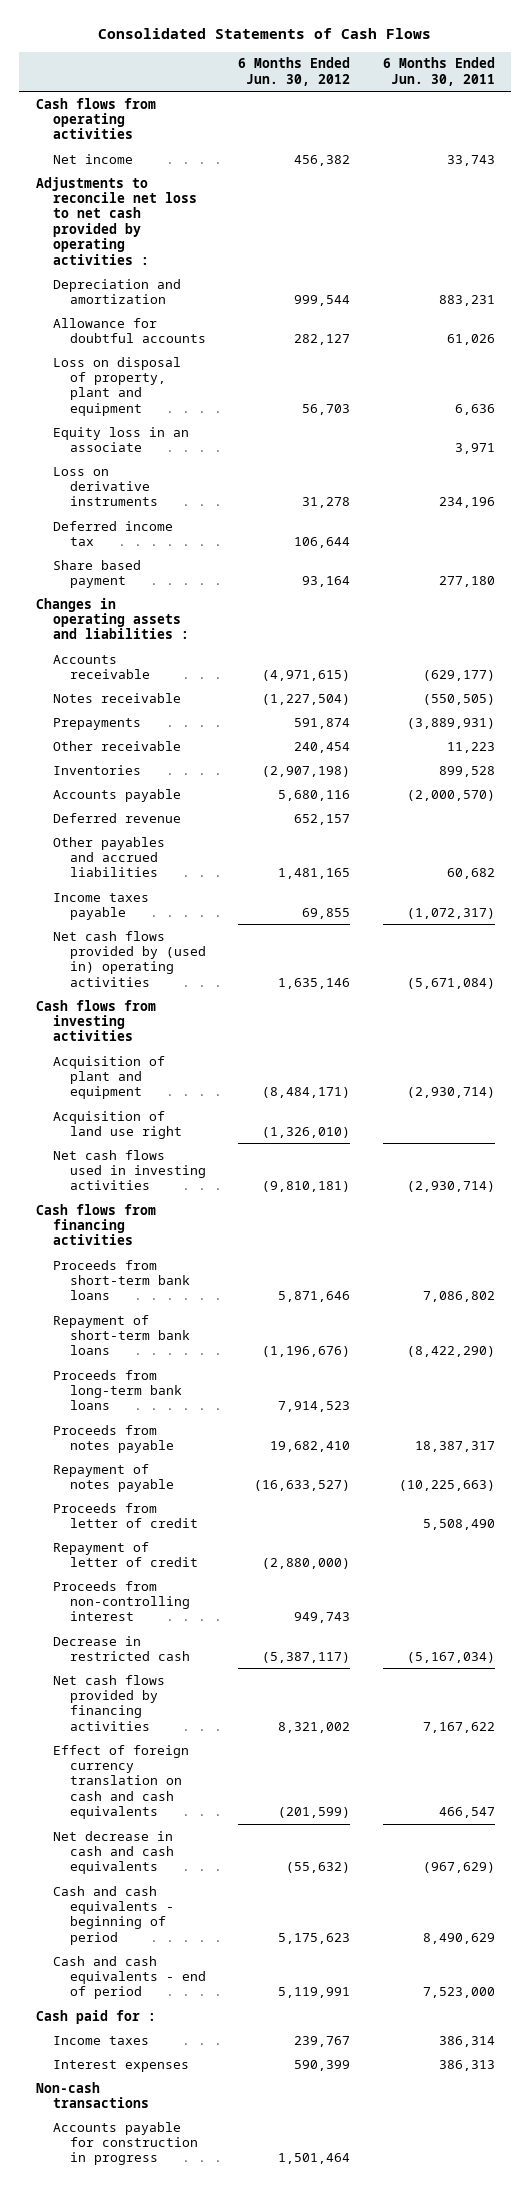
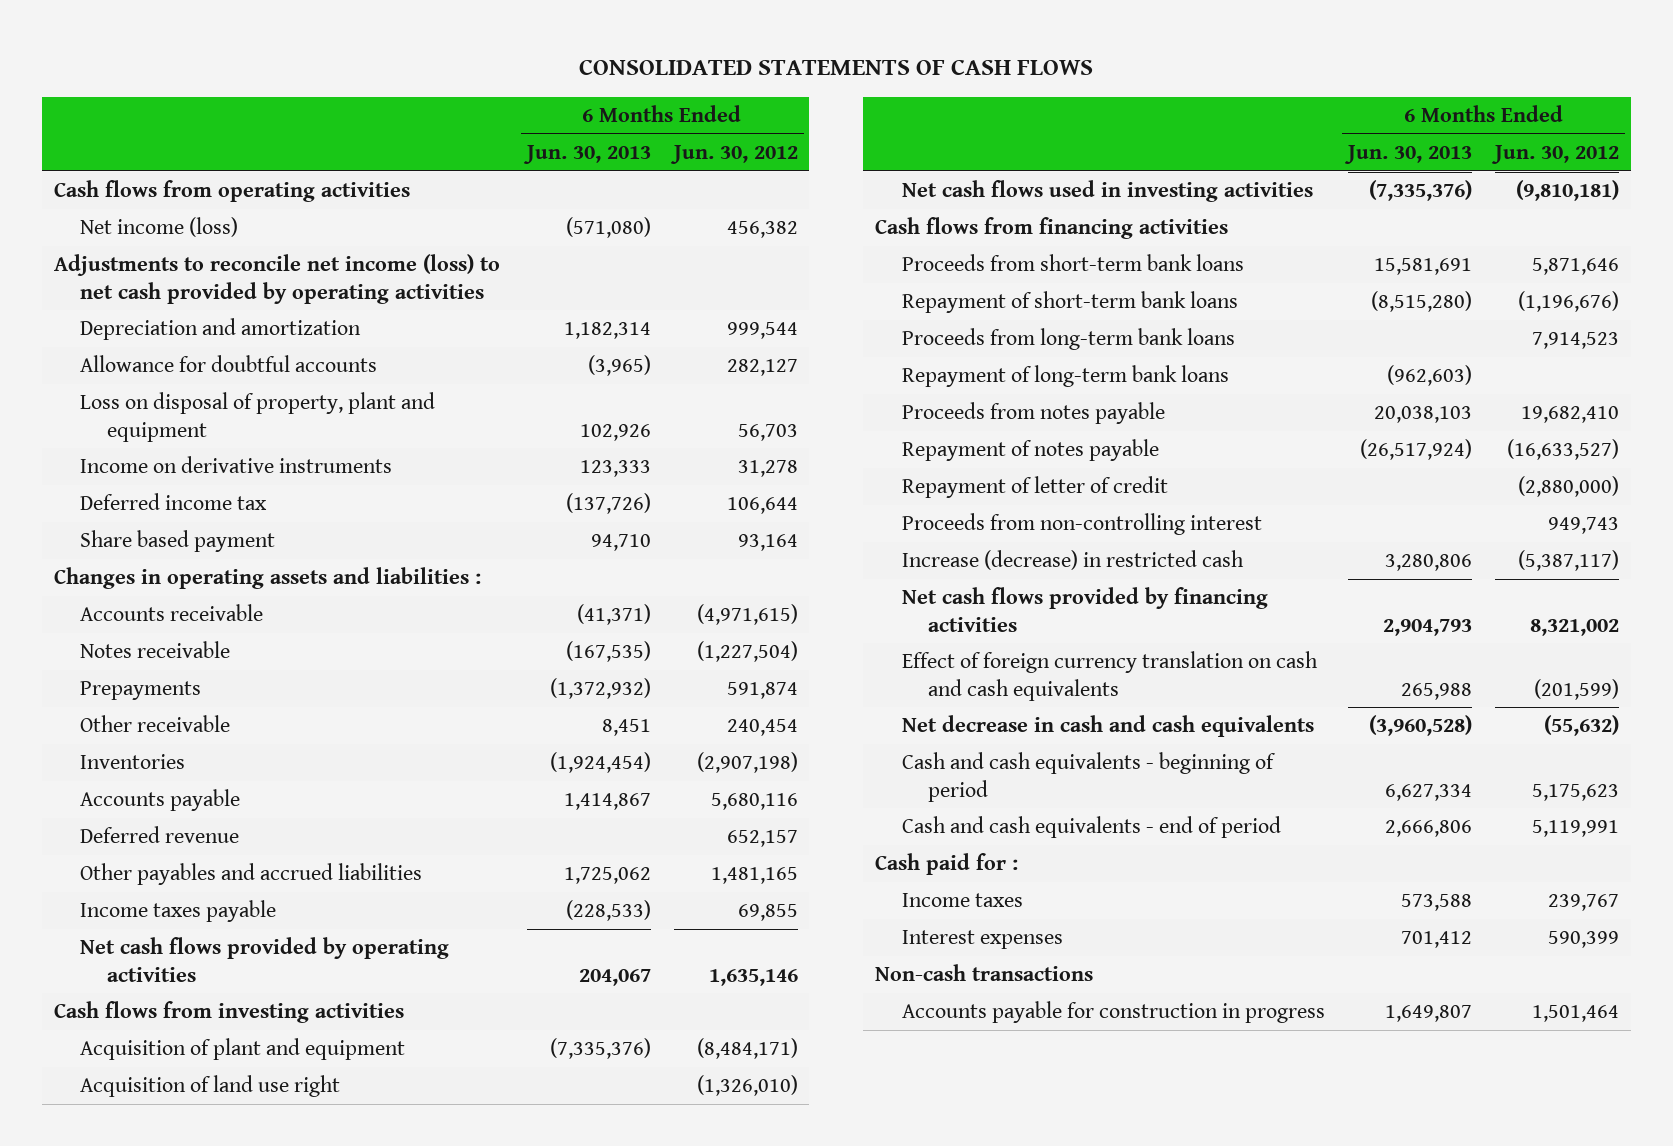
[98,28,432,40] Consolidated Statements of Cash Flows -> [579,59,1094,76] CONSOLIDATED STATEMENTS OF CASH FLOWS
[382,57,495,86] 6 Months Ended Jun. 30, 2011 -> none
none -> [522,144,651,164] Jun. 30, 2013
[52,153,133,164] Net income -> [80,217,239,238] Net income (loss)
[35,176,197,265] Adjustments to reconcile net loss to net cash provided by operating activities : -> [53,254,500,304] Adjustments to reconcile net income (loss) to net cash provided by operating activities
[52,426,189,453] Equity loss in an associate -> none
[52,466,158,507] Loss on derivative instruments -> [80,456,393,474] Income on derivative instruments
[52,930,206,987] Net cash flows provided by (used in) operating activities -> [80,937,450,982] Net cash flows provided by operating activities
none -> [901,365,1229,388] Repayment of long-term bank loans
[52,1502,198,1529] Proceeds from letter of credit -> none
[52,1635,190,1662] Decrease in restricted cash -> [901,550,1244,571] Increase (decrease) in restricted cash

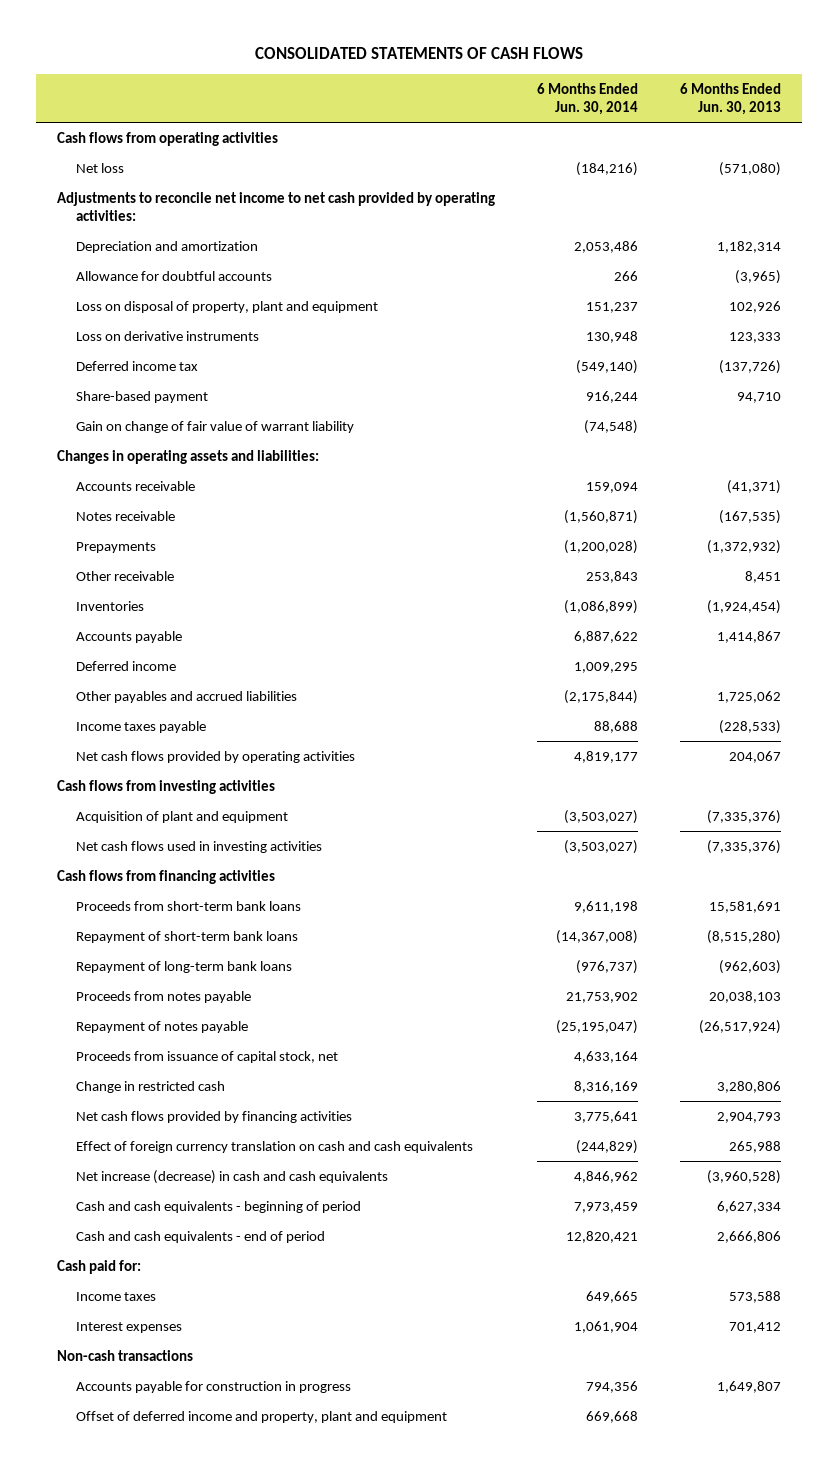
[669,144,798,164] Jun. 30, 2012 -> none
none -> [536,83,638,116] 6 Months Ended Jun. 30, 2014
[80,217,239,238] Net income (loss) -> [75,162,124,173] Net loss
[53,254,500,304] Adjustments to reconcile net income (loss) to net cash provided by operating activities -> [57,191,496,221] Adjustments to reconcile net income to net cash provided by operating activities:
[80,456,393,474] Income on derivative instruments -> [75,330,259,341] Loss on derivative instruments
[80,530,276,553] Share based payment -> [75,390,208,403] Share-based payment
none -> [75,420,354,433] Gain on change of fair value of warrant liability
[53,567,481,590] Changes in operating assets and liabilities : -> [57,449,320,464] Changes in operating assets and liabilities:
[80,826,240,844] Deferred revenue -> [75,660,176,671] Deferred income
[80,1075,341,1098] Acquisition of land use right -> none
[901,328,1235,351] Proceeds from long-term bank loans -> none
[901,476,1168,499] Repayment of letter of credit -> none
[901,513,1262,536] Proceeds from non-controlling interest -> none
none -> [75,1050,338,1063] Proceeds from issuance of capital stock, net
[901,550,1244,571] Increase (decrease) in restricted cash -> [75,1080,225,1093] Change in restricted cash
[901,715,1314,738] Net decrease in cash and cash equivalents -> [75,1169,388,1184] Net increase (decrease) in cash and cash equivalents
[874,853,1018,876] Cash paid for : -> [57,1259,142,1274] Cash paid for:
none -> [75,1410,447,1423] Offset of deferred income and property, plant and equipment

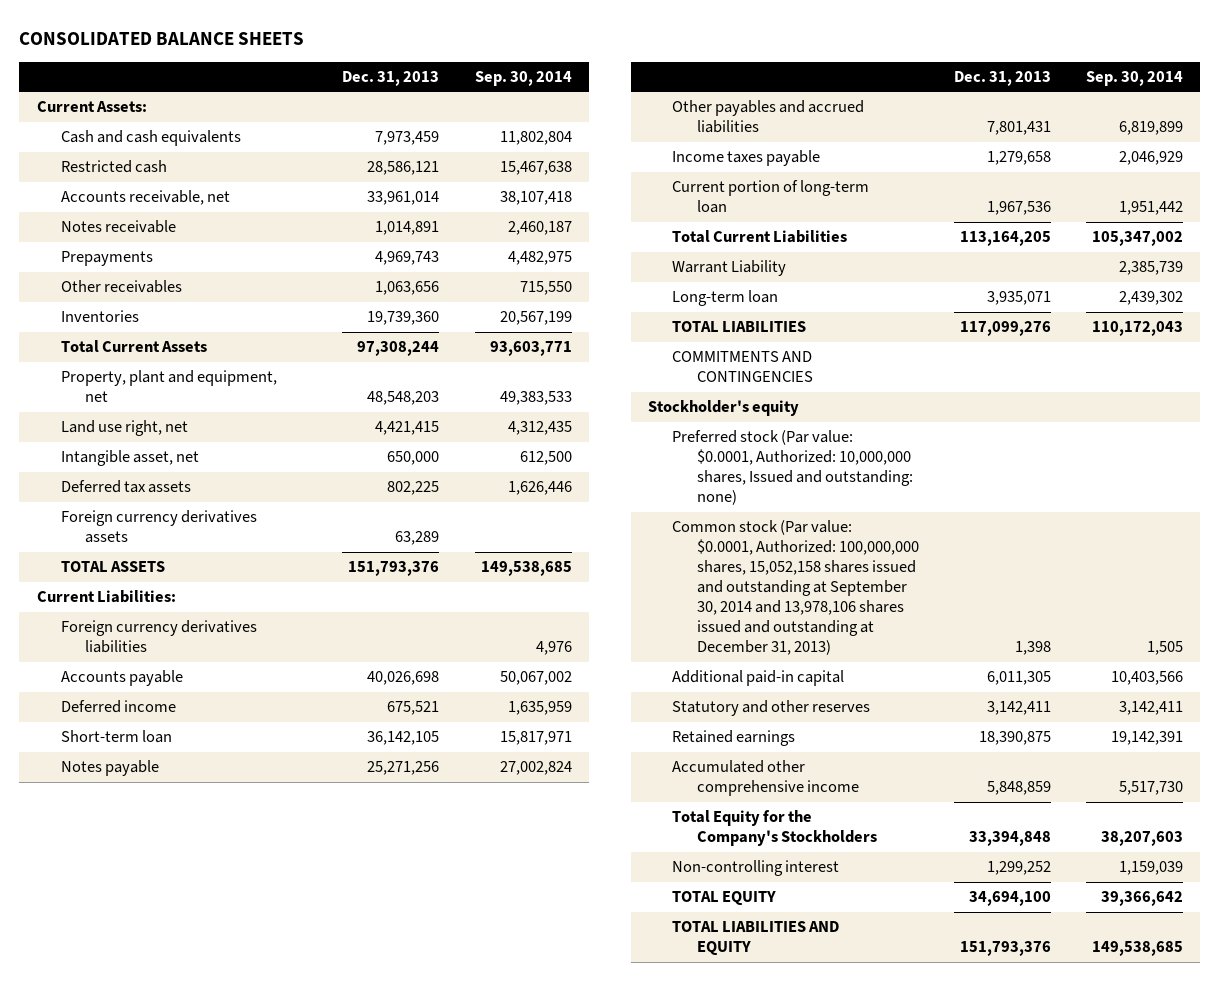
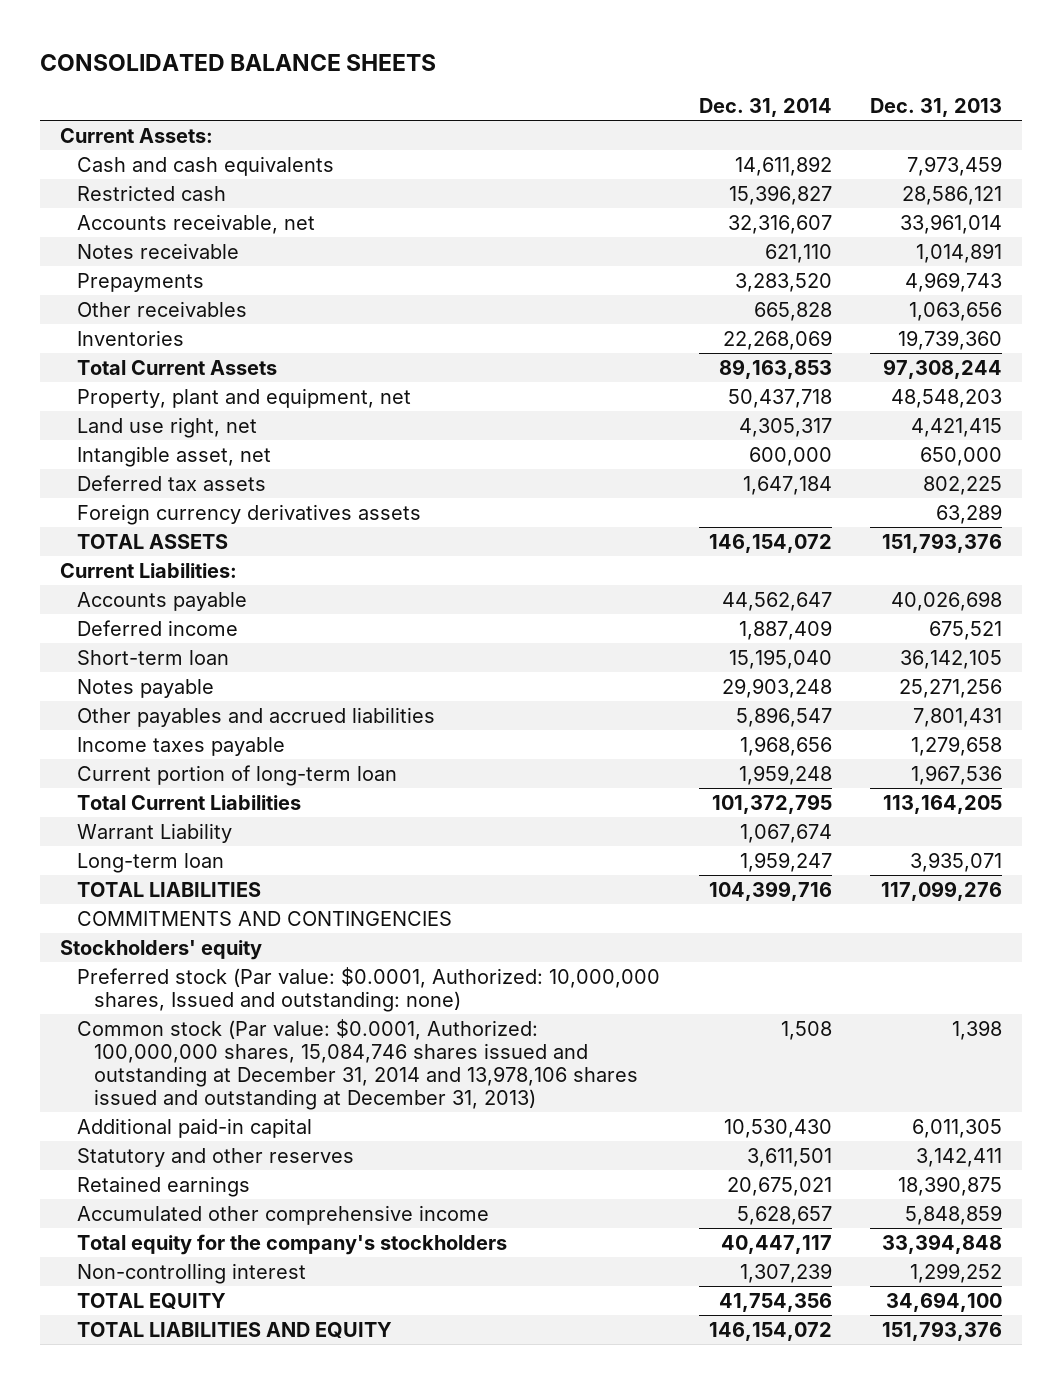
[474,70,572,86] Sep. 30, 2014 -> none
none -> [698,97,832,117] Dec. 31, 2014
[61,620,258,654] Foreign currency derivatives liabilities -> none
[648,400,800,417] Stockholder's equity -> [59,939,262,960] Stockholders' equity
[672,520,919,656] Common stock (Par value: $0.0001, Authorized: 100,000,000 shares, 15,052,158 shares issued and outstanding at September 30, 2014 and 13,978,106 shares issued and outstanding at December 31, 2013) -> [76,1018,638,1110] Common stock (Par value: $0.0001, Authorized: 100,000,000 shares, 15,084,746 shares issued and outstanding at December 31, 2014 and 13,978,106 shares issued and outstanding at December 31, 2013)
[672,810,877,847] Total Equity for the Company's Stockholders -> [76,1233,507,1255] Total equity for the company's stockholders

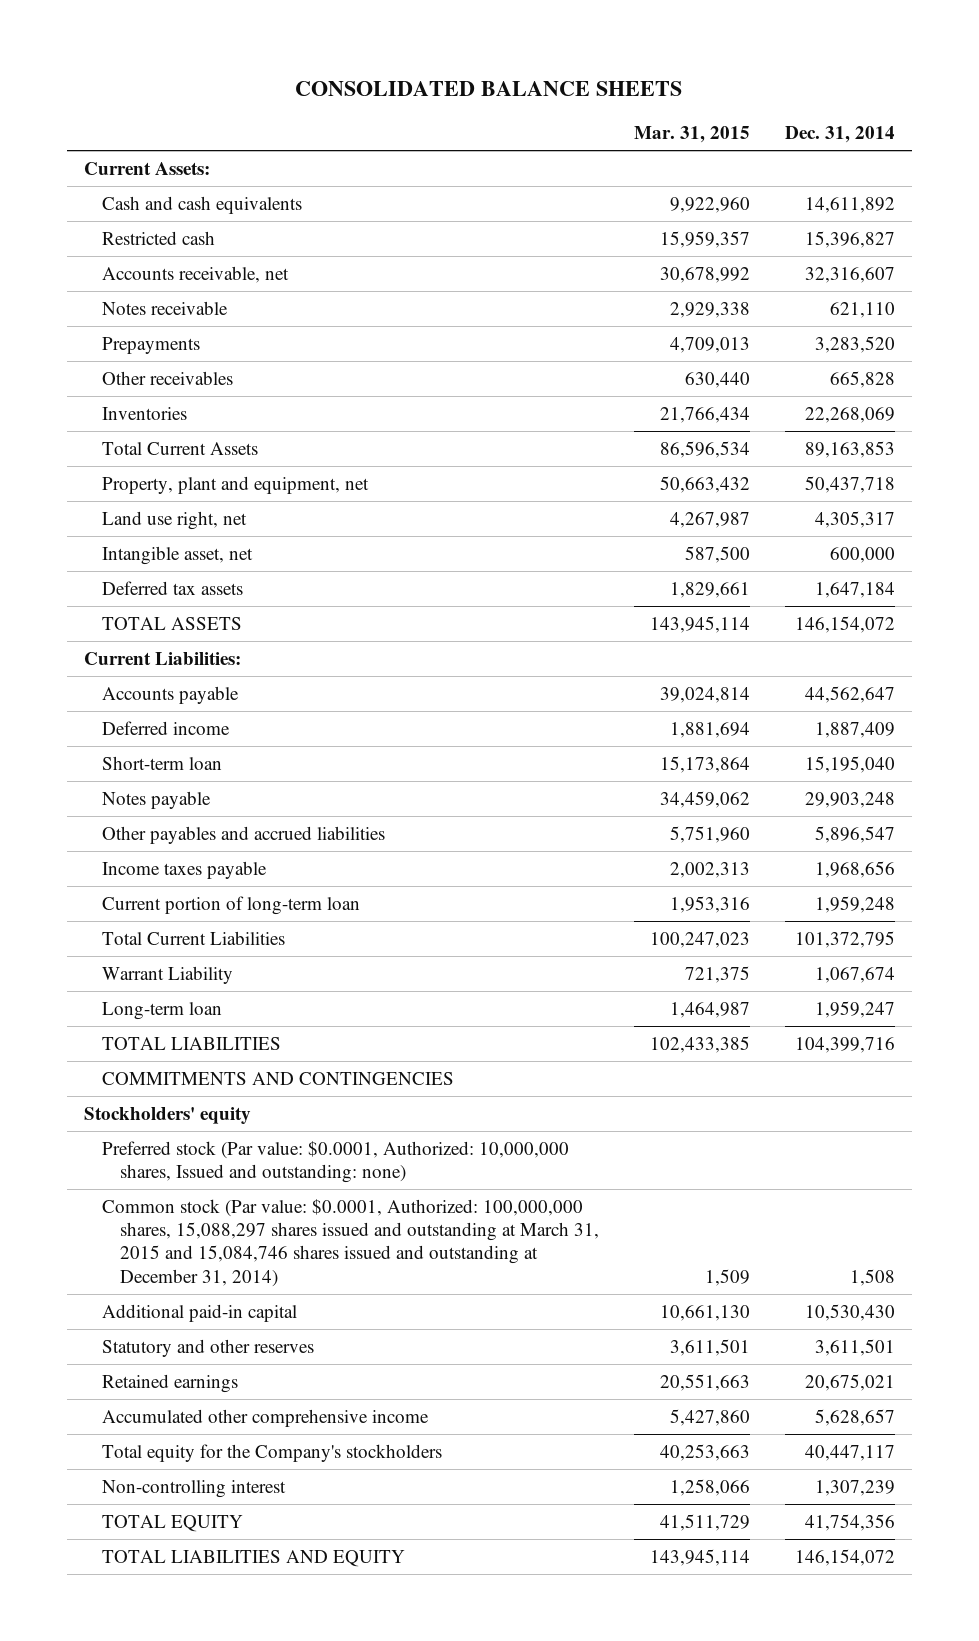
[870,97,1003,117] Dec. 31, 2013 -> none
none -> [633,126,750,144] Mar. 31, 2015
[76,503,421,525] Foreign currency derivatives assets -> none
[76,1018,638,1110] Common stock (Par value: $0.0001, Authorized: 100,000,000 shares, 15,084,746 shares issued and outstanding at December 31, 2014 and 13,978,106 shares issued and outstanding at December 31, 2013) -> [101,1198,599,1287] Common stock (Par value: $0.0001, Authorized: 100,000,000 shares, 15,088,297 shares issued and outstanding at March 31, 2015 and 15,084,746 shares issued and outstanding at December 31, 2014)
[76,1233,507,1255] Total equity for the company's stockholders -> [101,1443,442,1462] Total equity for the Company's stockholders

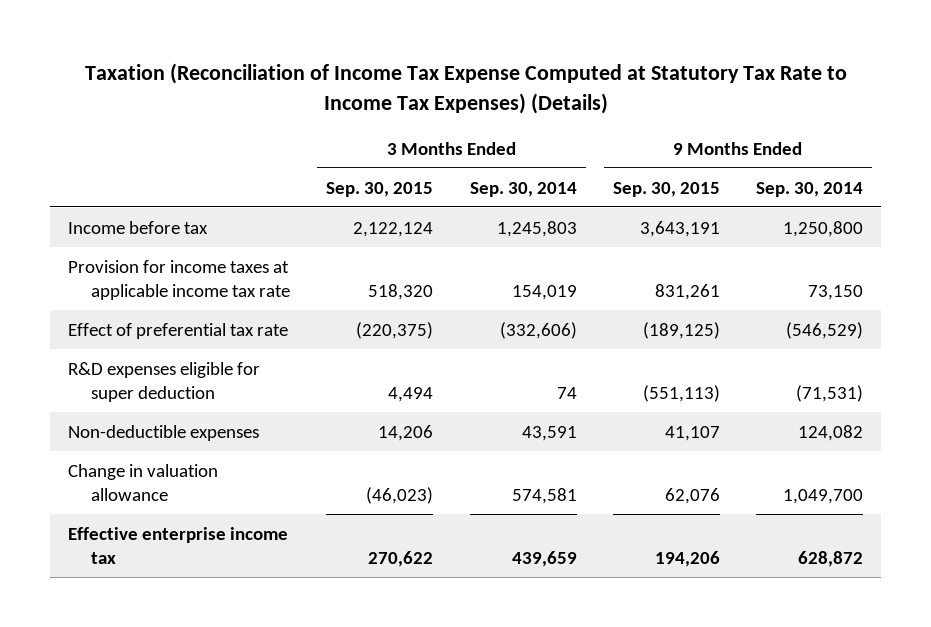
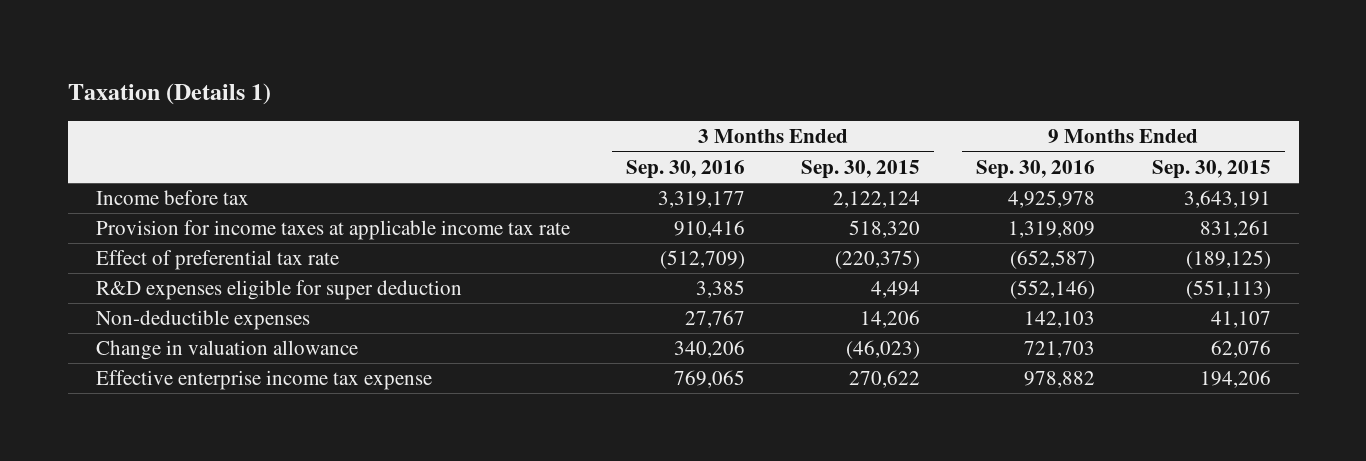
[84,62,847,114] Taxation (Reconciliation of Income Tax Expense Computed at Statutory Tax Rate to Income Tax Expenses) (Details) -> [67,83,271,106] Taxation (Details 1)
[469,181,577,197] Sep. 30, 2014 -> none
[756,181,864,197] Sep. 30, 2014 -> none
none -> [625,159,745,179] Sep. 30, 2016
none -> [976,159,1096,179] Sep. 30, 2016
[68,526,289,564] Effective enterprise income tax -> [95,370,432,391] Effective enterprise income tax expense

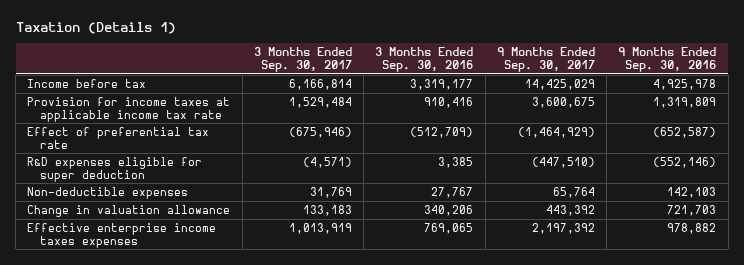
[801,159,921,179] Sep. 30, 2015 -> none
[1151,159,1271,179] Sep. 30, 2015 -> none
none -> [253,47,352,73] 3 Months Ended Sep. 30, 2017
none -> [496,47,595,73] 9 Months Ended Sep. 30, 2017
[95,370,432,391] Effective enterprise income tax expense -> [27,222,217,248] Effective enterprise income taxes expenses

